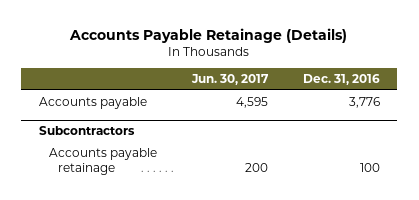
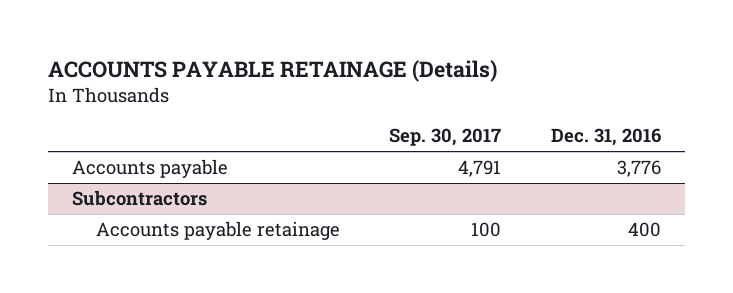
[69,27,348,43] Accounts Payable Retainage (Details) -> [47,59,497,82] ACCOUNTS PAYABLE RETAINAGE (Details)
[190,74,269,86] Jun. 30, 2017 -> none
none -> [389,128,502,147] Sep. 30, 2017
[359,162,380,172] 100 -> [627,221,661,237] 400

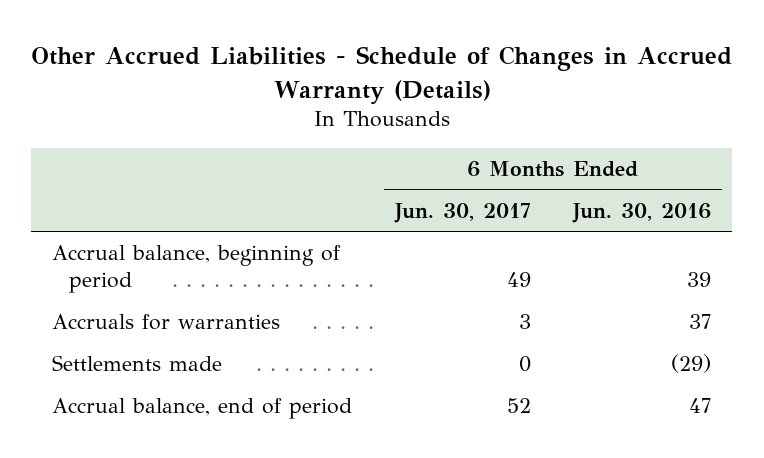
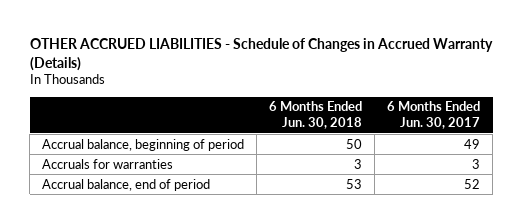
[30,46,732,105] Other Accrued Liabilities - Schedule of Changes in Accrued Warranty (Details) -> [29,37,493,71] OTHER ACCRUED LIABILITIES - Schedule of Changes in Accrued Warranty (Details)
[572,202,712,223] Jun. 30, 2016 -> none
none -> [269,101,363,130] 6 Months Ended Jun. 30, 2018
[52,355,223,372] Settlements made -> none

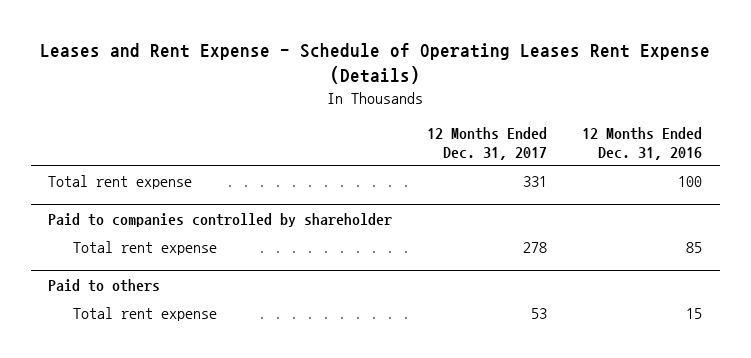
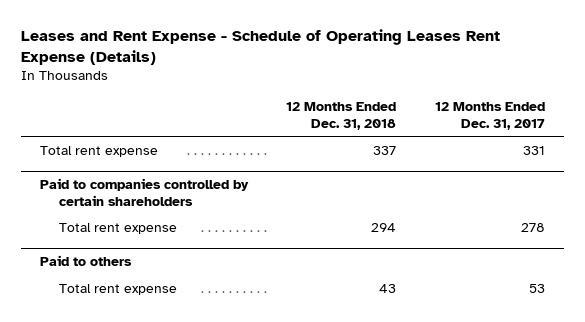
[582,127,703,160] 12 Months Ended Dec. 31, 2016 -> none
none -> [286,101,397,130] 12 Months Ended Dec. 31, 2018
[48,212,393,227] Paid to companies controlled by shareholder -> [39,178,249,206] Paid to companies controlled by certain shareholders

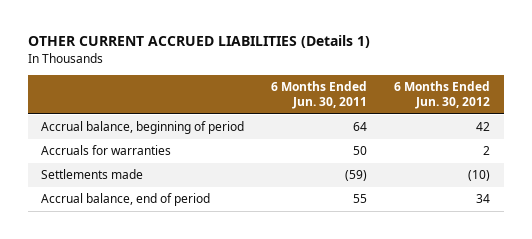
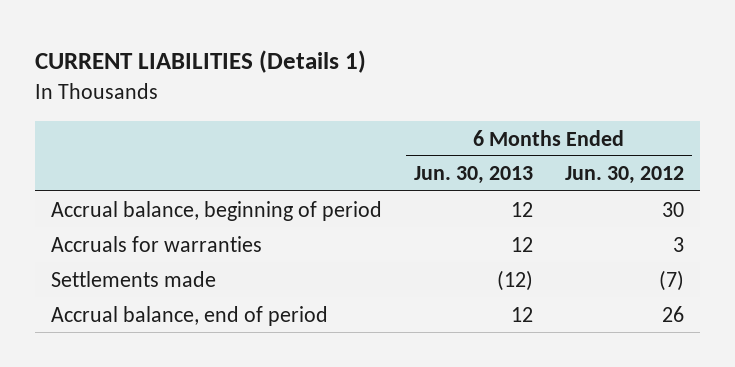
[27,35,370,49] OTHER CURRENT ACCRUED LIABILITIES (Details 1) -> [35,50,367,74] CURRENT LIABILITIES (Details 1)
[271,81,368,109] 6 Months Ended Jun. 30, 2011 -> none
none -> [414,166,534,185] Jun. 30, 2013
[476,122,491,132] 42 -> [662,201,685,217] 30
[483,146,491,156] 2 -> [673,236,685,252] 3
[468,170,491,182] (10) -> [659,269,685,291] (7)
[476,194,491,204] 34 -> [662,305,685,322] 26

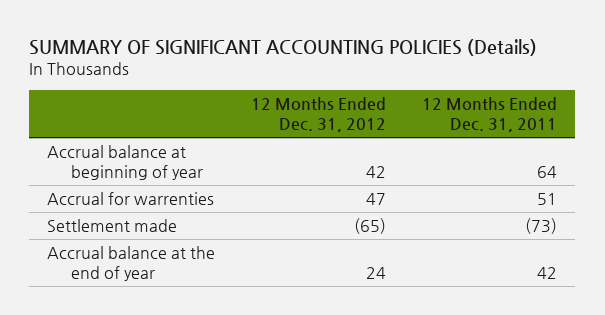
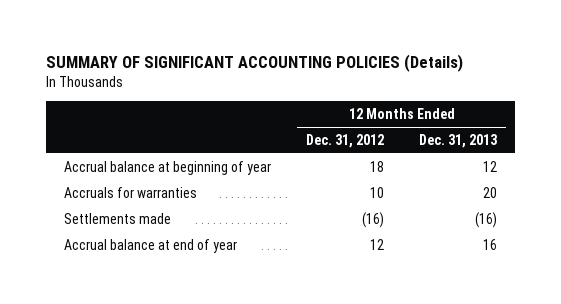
[422,97,558,132] 12 Months Ended Dec. 31, 2011 -> none
none -> [419,134,498,149] Dec. 31, 2013
[366,165,387,178] 42 -> [369,160,384,172] 18
[47,192,215,206] Accrual for warrenties -> [63,186,197,198] Accruals for warranties
[366,193,387,206] 47 -> [369,186,384,198] 10
[47,219,178,233] Settlement made -> [63,212,171,224] Settlements made
[354,218,387,235] (65) -> [361,211,384,228] (16)
[47,246,216,281] Accrual balance at the end of year -> [63,238,237,253] Accrual balance at end of year
[366,266,387,279] 24 -> [369,238,384,250] 12

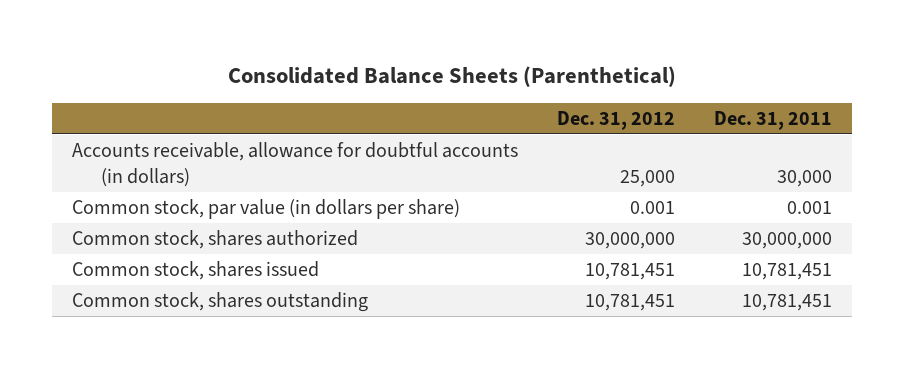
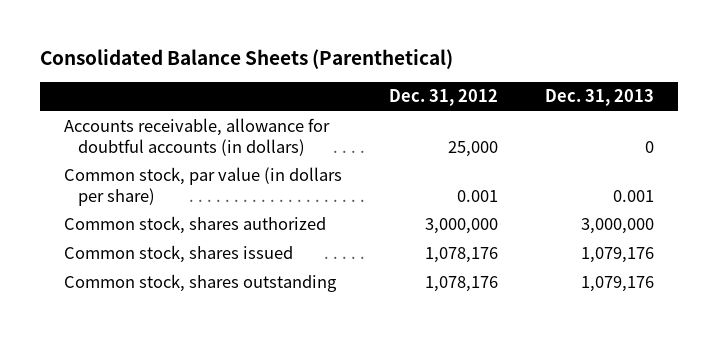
[714,110,833,130] Dec. 31, 2011 -> none
none -> [545,89,655,107] Dec. 31, 2013
[585,232,676,250] 30,000,000 -> [424,218,498,235] 3,000,000
[585,263,676,281] 10,781,451 -> [424,247,498,264] 1,078,176
[585,294,676,312] 10,781,451 -> [424,276,498,293] 1,078,176

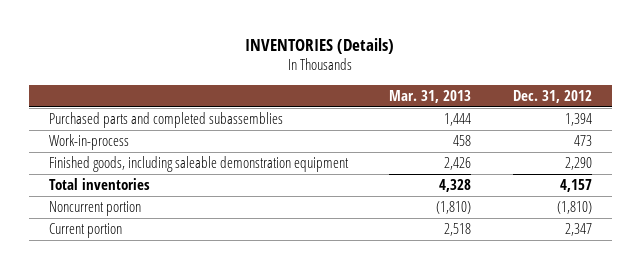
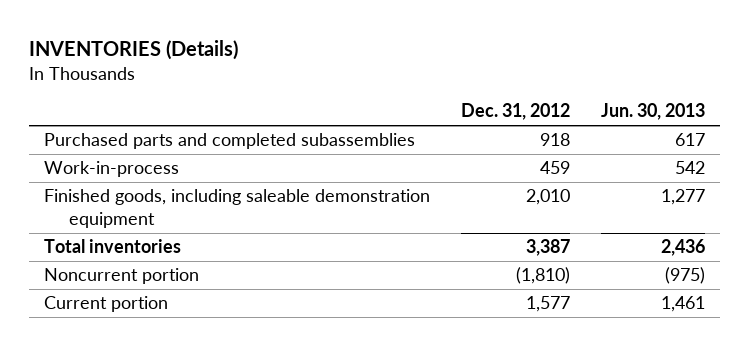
[389,89,472,103] Mar. 31, 2013 -> none
none -> [600,103,705,121] Jun. 30, 2013
[564,113,592,127] 1,394 -> [539,133,570,147] 918
[573,135,592,147] 473 -> [539,161,570,175] 459
[564,157,592,171] 2,290 -> [525,189,570,206] 2,010
[559,179,592,193] 4,157 -> [525,239,570,257] 3,387
[564,223,592,237] 2,347 -> [525,296,570,313] 1,577

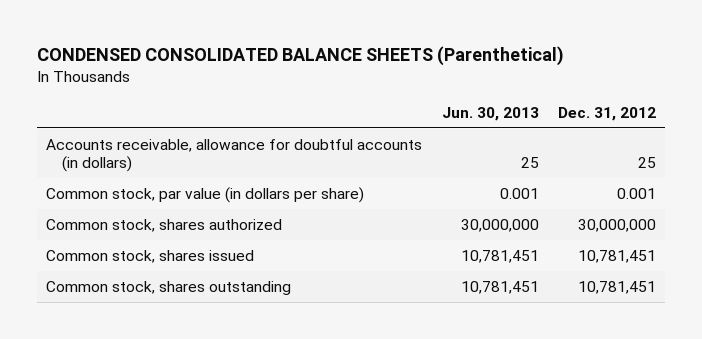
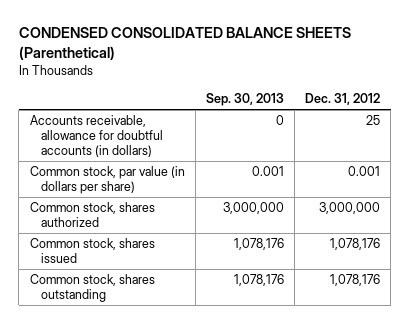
[441,106,539,121] Jun. 30, 2013 -> none
none -> [205,93,284,107] Sep. 30, 2013
[577,218,656,232] 30,000,000 -> [318,202,380,215] 3,000,000
[577,249,656,263] 10,781,451 -> [329,238,380,251] 1,078,176
[577,280,656,294] 10,781,451 -> [329,274,380,287] 1,078,176

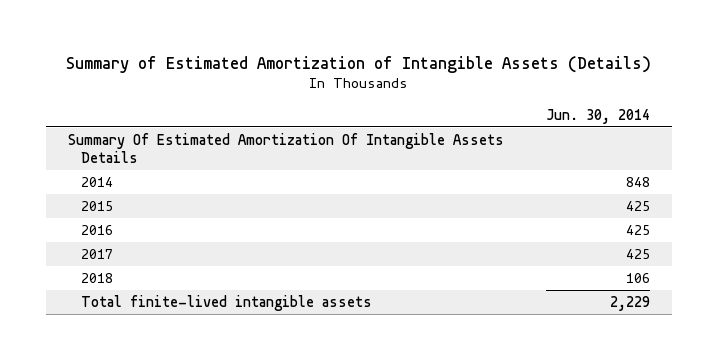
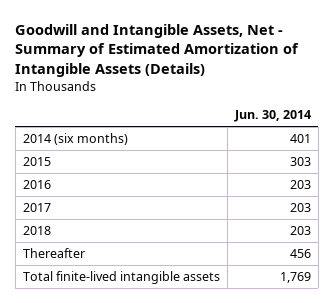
[66,55,652,73] Summary of Estimated Amortization of Intangible Assets (Details) -> [15,23,300,77] Goodwill and Intangible Assets, Net - Summary of Estimated Amortization of Intangible Assets (Details)
[67,133,504,163] Summary Of Estimated Amortization Of Intangible Assets Details -> none
[80,177,113,188] 2014 -> none
none -> [22,132,128,145] 2014 (six months)
[626,201,651,212] 425 -> [289,156,311,166] 303
[626,225,651,236] 425 -> [289,179,311,189] 203
[626,249,651,260] 425 -> [289,202,311,212] 203
[626,273,651,284] 106 -> [289,225,311,235] 203
none -> [22,247,85,258] Thereafter
[610,296,651,312] 2,229 -> [279,271,311,283] 1,769

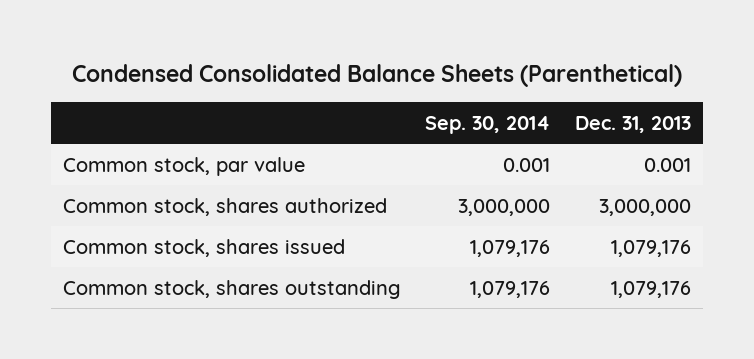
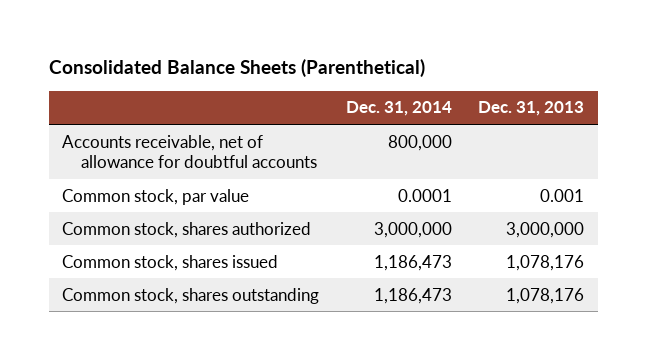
[71,64,682,88] Condensed Consolidated Balance Sheets (Parenthetical) -> [49,59,426,78] Consolidated Balance Sheets (Parenthetical)
[425,115,551,134] Sep. 30, 2014 -> none
none -> [345,101,452,117] Dec. 31, 2014
none -> [62,134,318,169] Accounts receivable, net of allowance for doubtful accounts
[610,239,691,257] 1,079,176 -> [506,254,585,271] 1,078,176
[610,280,691,298] 1,079,176 -> [506,287,585,304] 1,078,176

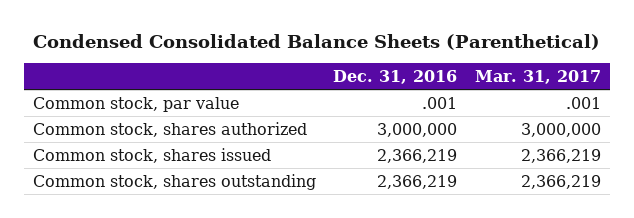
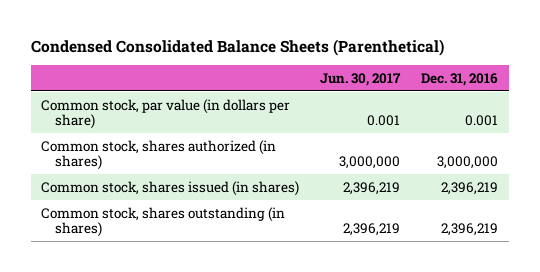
[475,70,602,85] Mar. 31, 2017 -> none
none -> [320,72,402,86] Jun. 30, 2017
[32,96,239,112] Common stock, par value -> [41,98,291,130] Common stock, par value (in dollars per share)
[422,96,458,109] .001 -> [465,115,499,127] 0.001
[32,121,307,137] Common stock, shares authorized -> [41,139,277,171] Common stock, shares authorized (in shares)
[32,147,271,163] Common stock, shares issued -> [41,180,300,196] Common stock, shares issued (in shares)
[377,148,458,163] 2,366,219 -> [441,181,499,195] 2,396,219
[32,173,316,190] Common stock, shares outstanding -> [41,206,286,238] Common stock, shares outstanding (in shares)
[377,174,458,189] 2,366,219 -> [441,223,499,237] 2,396,219

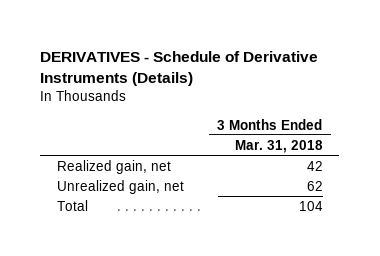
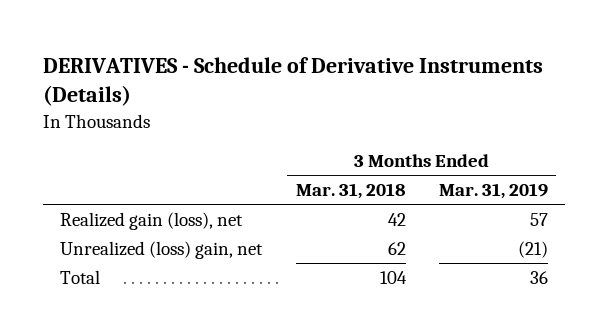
none -> [439,183,549,200] Mar. 31, 2019
[57,159,172,174] Realized gain, net -> [60,211,244,230] Realized gain (loss), net
[57,179,185,194] Unrealized gain, net -> [60,240,264,259] Unrealized (loss) gain, net

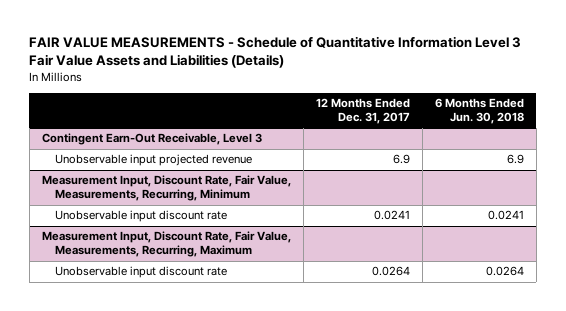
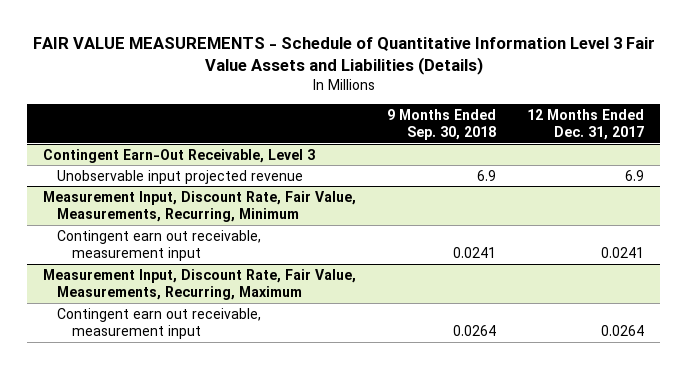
[434,98,524,125] 6 Months Ended Jun. 30, 2018 -> none
none -> [387,108,497,141] 9 Months Ended Sep. 30, 2018
[54,210,227,223] Unobservable input discount rate -> [57,229,262,262] Contingent earn out receivable, measurement input
[54,266,227,279] Unobservable input discount rate -> [57,307,262,340] Contingent earn out receivable, measurement input

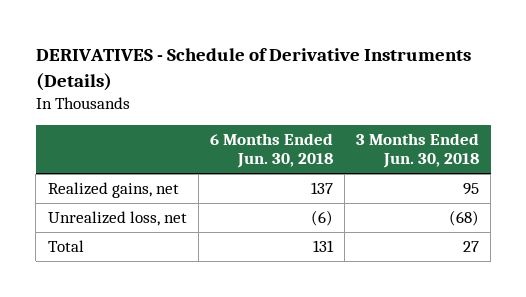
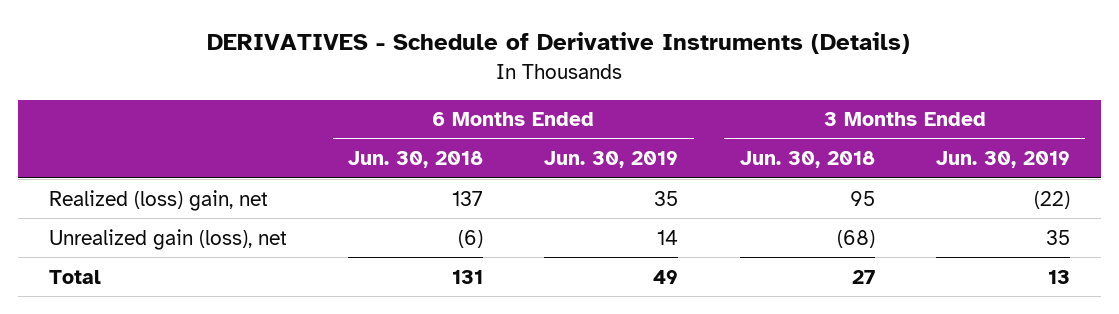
none -> [544,151,679,169] Jun. 30, 2019
none -> [935,151,1070,169] Jun. 30, 2019
[47,182,179,199] Realized gains, net -> [48,189,268,211] Realized (loss) gain, net
[47,211,187,227] Unrealized loss, net -> [48,228,287,250] Unrealized gain (loss), net

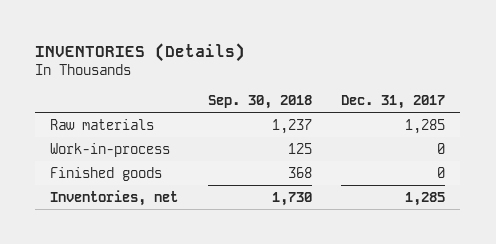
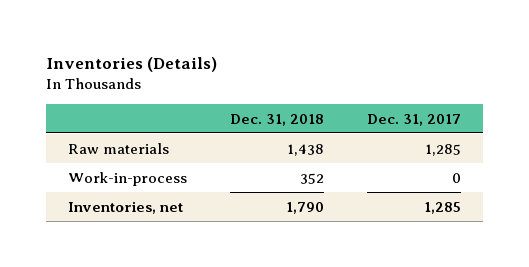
[35,42,246,62] INVENTORIES (Details) -> [46,57,218,73] Inventories (Details)
[207,95,312,110] Sep. 30, 2018 -> none
none -> [229,113,324,126] Dec. 31, 2018
[50,166,163,181] Finished goods -> none

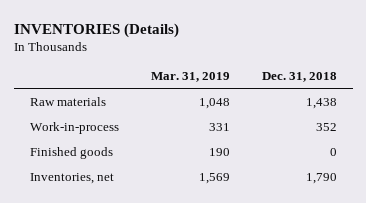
[46,57,218,73] Inventories (Details) -> [13,22,179,38] INVENTORIES (Details)
[367,113,462,126] Dec. 31, 2017 -> none
none -> [150,72,230,83] Mar. 31, 2019
none -> [29,146,113,159] Finished goods

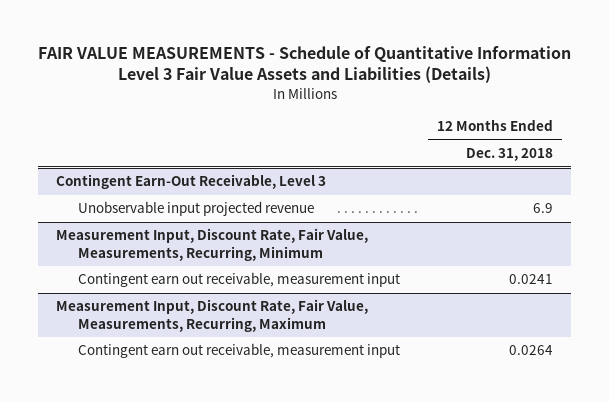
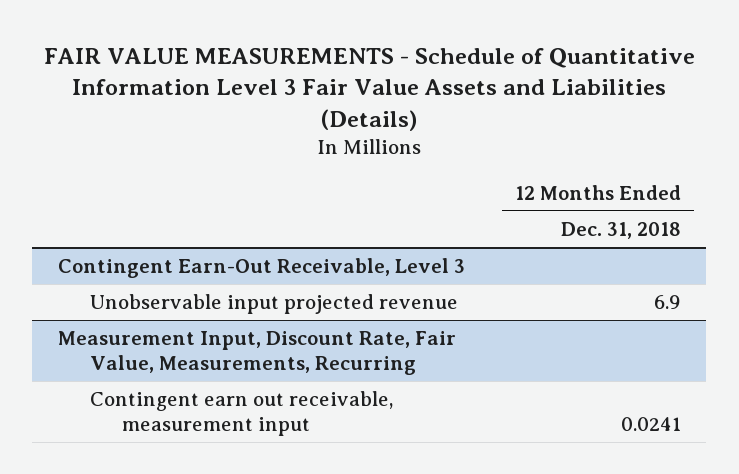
[56,228,369,261] Measurement Input, Discount Rate, Fair Value, Measurements, Recurring, Minimum -> [57,331,456,376] Measurement Input, Discount Rate, Fair Value, Measurements, Recurring
[56,299,369,332] Measurement Input, Discount Rate, Fair Value, Measurements, Recurring, Maximum -> none
[77,343,400,359] Contingent earn out receivable, measurement input -> none

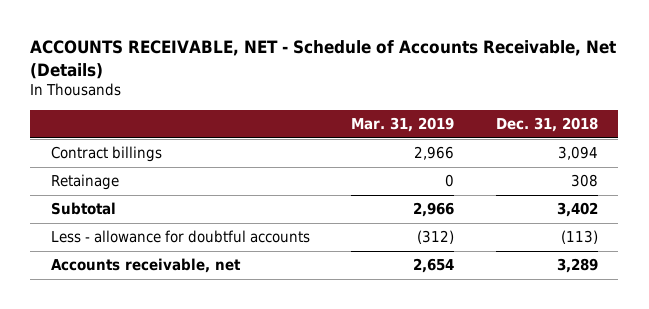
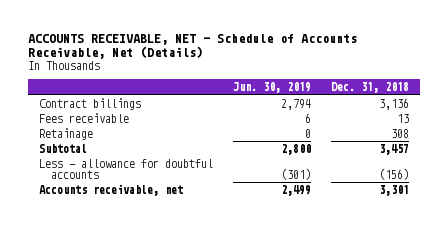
[351,117,455,133] Mar. 31, 2019 -> none
none -> [233,82,312,94] Jun. 30, 2019
[557,146,598,161] 3,094 -> [379,98,410,111] 3,136
none -> [38,113,129,124] Fees receivable
[556,202,598,218] 3,402 -> [379,144,410,156] 3,457
[560,230,598,245] (113) -> [379,167,410,180] (156)
[556,258,598,274] 3,289 -> [379,185,410,197] 3,301

